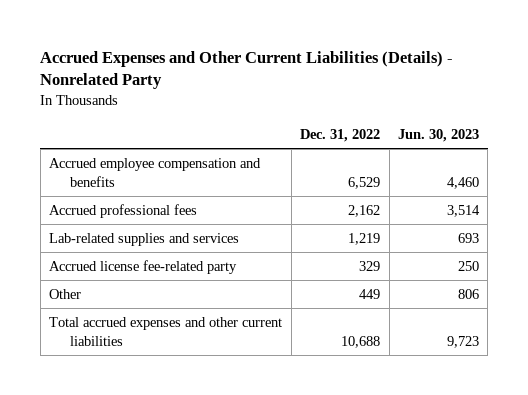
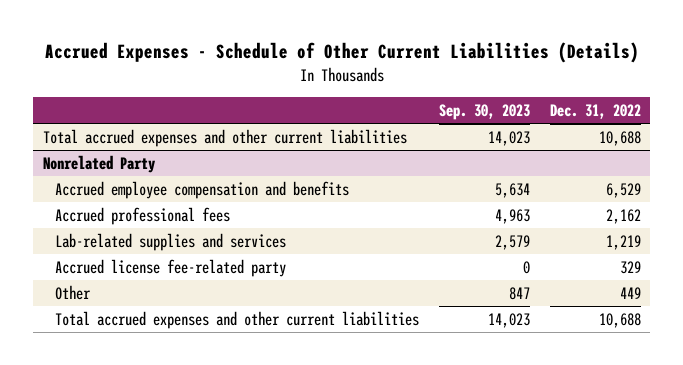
[40,50,454,90] Accrued Expenses and Other Current Liabilities (Details) - Nonrelated Party -> [44,42,639,64] Accrued Expenses - Schedule of Other Current Liabilities (Details)
[397,128,479,142] Jun. 30, 2023 -> none
none -> [438,104,530,121] Sep. 30, 2023
none -> [42,128,407,147] Total accrued expenses and other current liabilities
none -> [42,154,155,173] Nonrelated Party

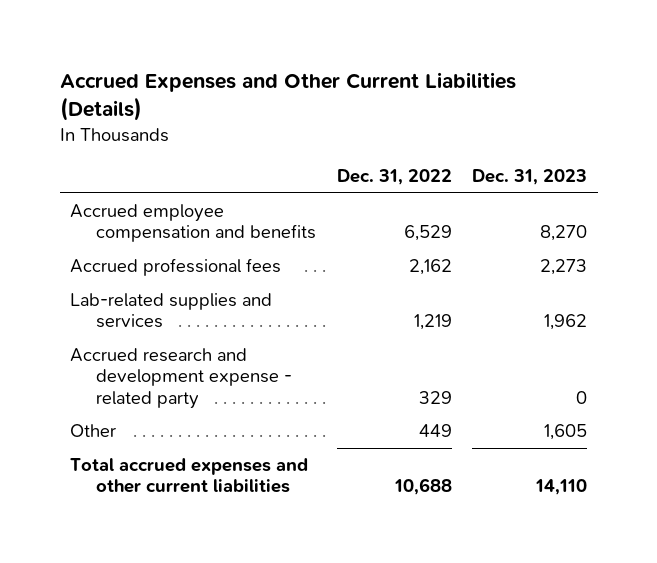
[44,42,639,64] Accrued Expenses - Schedule of Other Current Liabilities (Details) -> [59,72,516,122] Accrued Expenses and Other Current Liabilities (Details)
[438,104,530,121] Sep. 30, 2023 -> none
none -> [472,169,588,186] Dec. 31, 2023
[42,128,407,147] Total accrued expenses and other current liabilities -> none
[42,154,155,173] Nonrelated Party -> none
[54,258,286,277] Accrued license fee-related party -> [70,347,292,409] Accrued research and development expense - related party

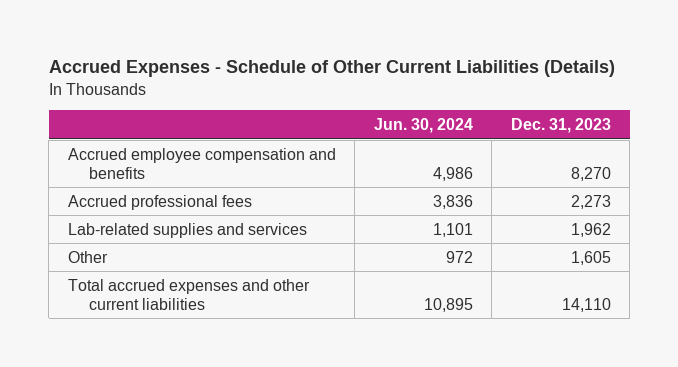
[59,72,516,122] Accrued Expenses and Other Current Liabilities (Details) -> [48,60,615,78] Accrued Expenses - Schedule of Other Current Liabilities (Details)
[336,169,452,186] Dec. 31, 2022 -> none
none -> [373,117,473,133] Jun. 30, 2024
[70,347,292,409] Accrued research and development expense - related party -> none

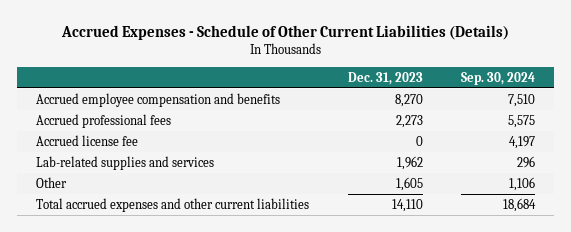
[373,117,473,133] Jun. 30, 2024 -> none
none -> [460,71,535,85] Sep. 30, 2024
none -> [36,134,139,146] Accrued license fee

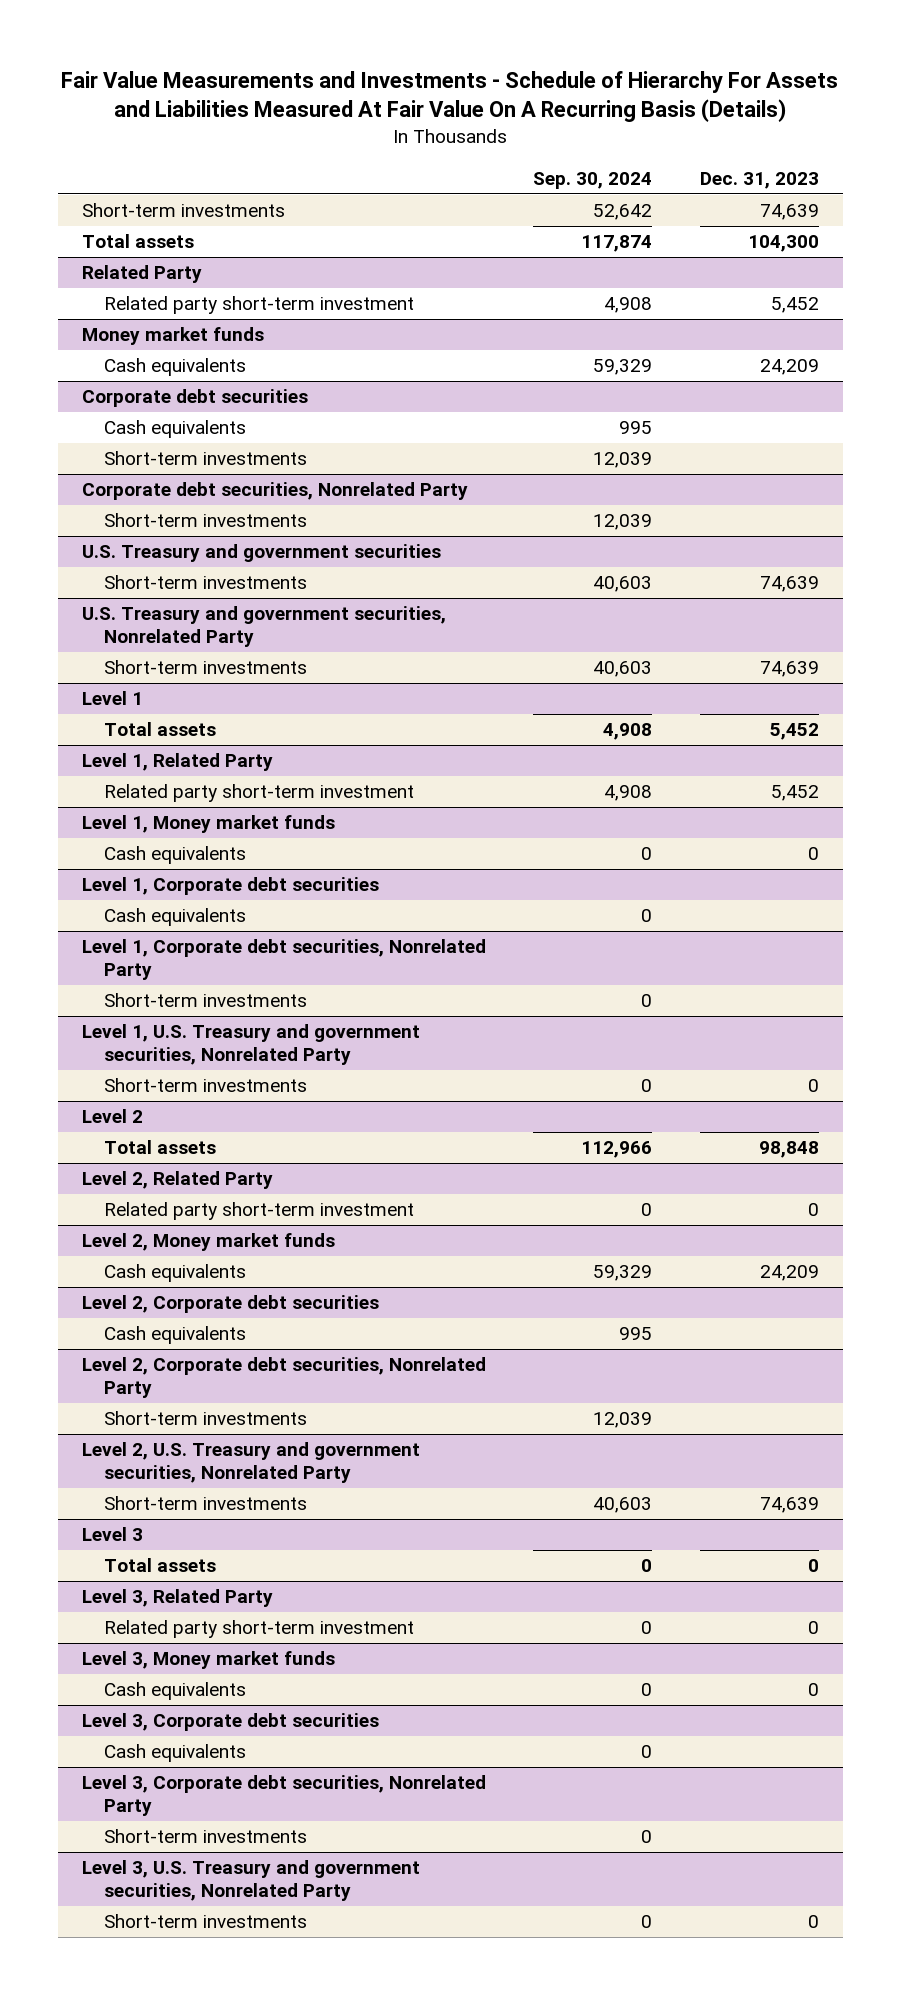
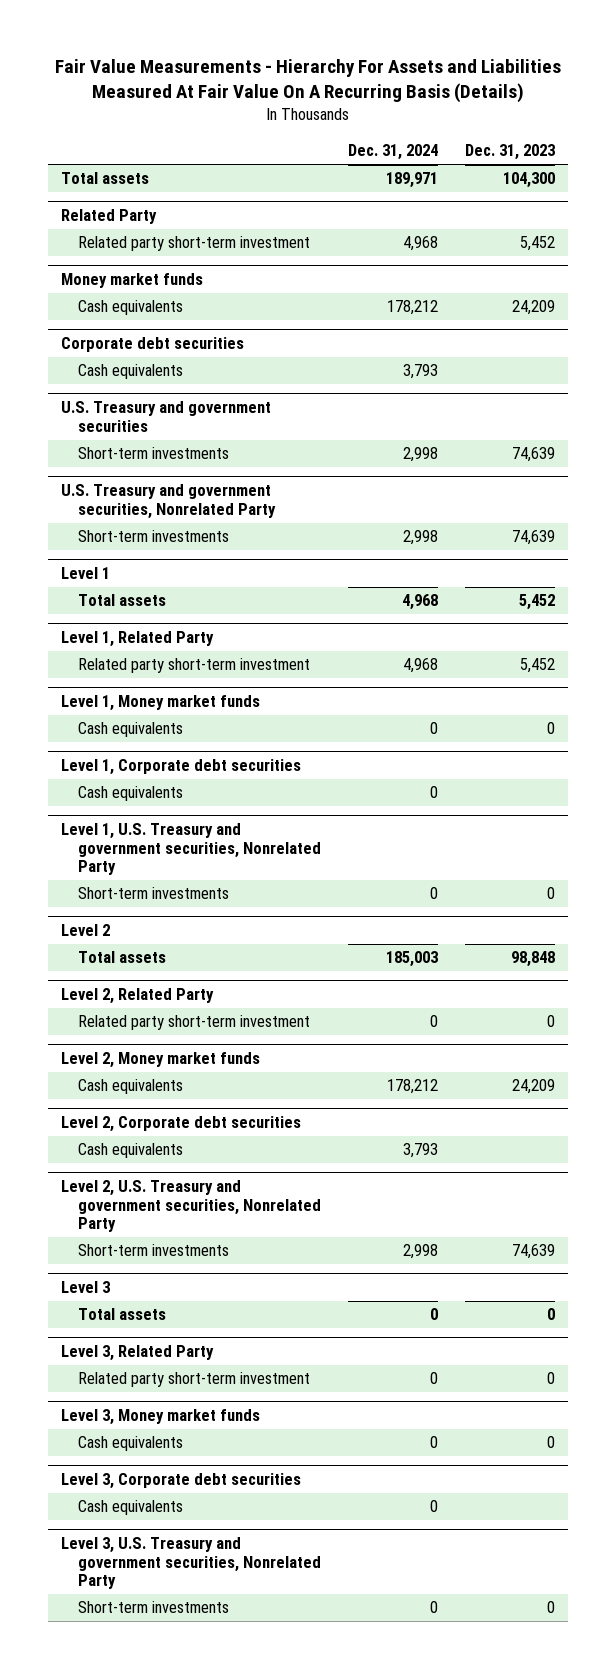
[61,70,839,123] Fair Value Measurements and Investments - Schedule of Hierarchy For Assets and Liabilities Measured At Fair Value On A Recurring Basis (Details) -> [54,58,561,104] Fair Value Measurements - Hierarchy For Assets and Liabilities Measured At Fair Value On A Recurring Basis (Details)
[533,171,653,189] Sep. 30, 2024 -> none
none -> [347,144,438,161] Dec. 31, 2024
[81,203,285,218] Short-term investments -> none
[104,451,308,466] Short-term investments -> none
[81,482,468,501] Corporate debt securities, Nonrelated Party -> none
[104,513,308,528] Short-term investments -> none
[81,939,486,980] Level 1, Corporate debt securities, Nonrelated Party -> none
[104,993,308,1008] Short-term investments -> none
[81,1357,486,1398] Level 2, Corporate debt securities, Nonrelated Party -> none
[104,1411,308,1426] Short-term investments -> none
[81,1775,486,1816] Level 3, Corporate debt securities, Nonrelated Party -> none
[104,1829,308,1844] Short-term investments -> none

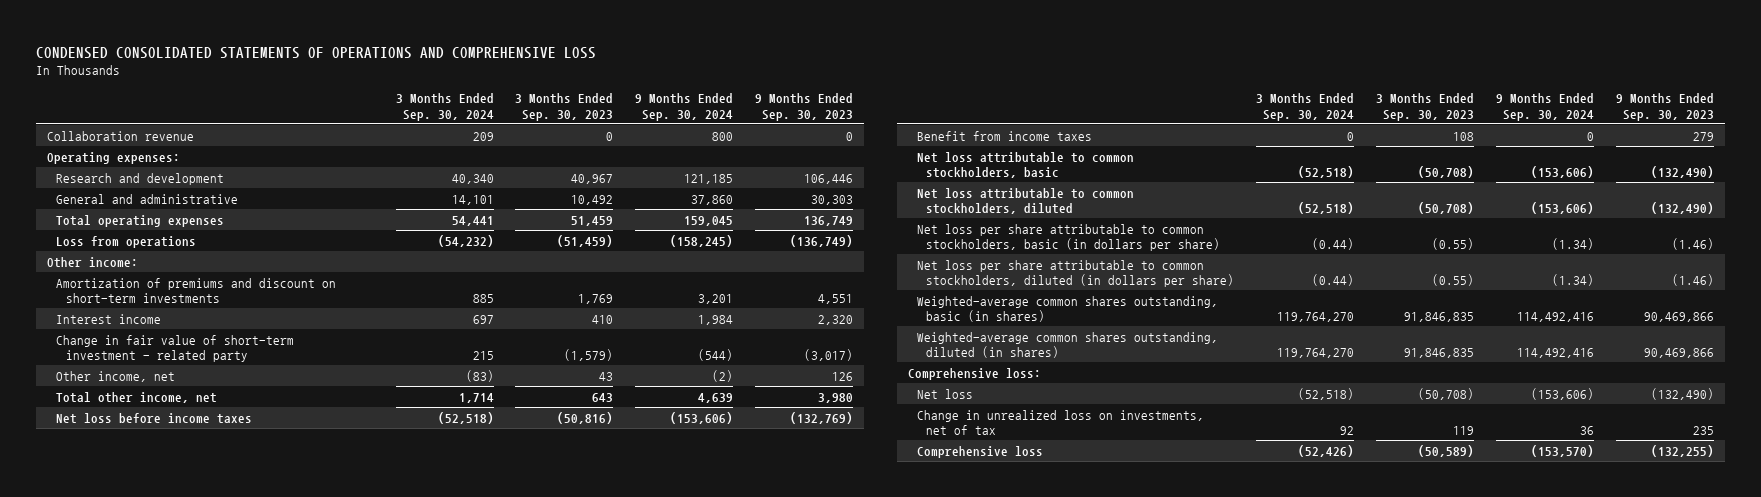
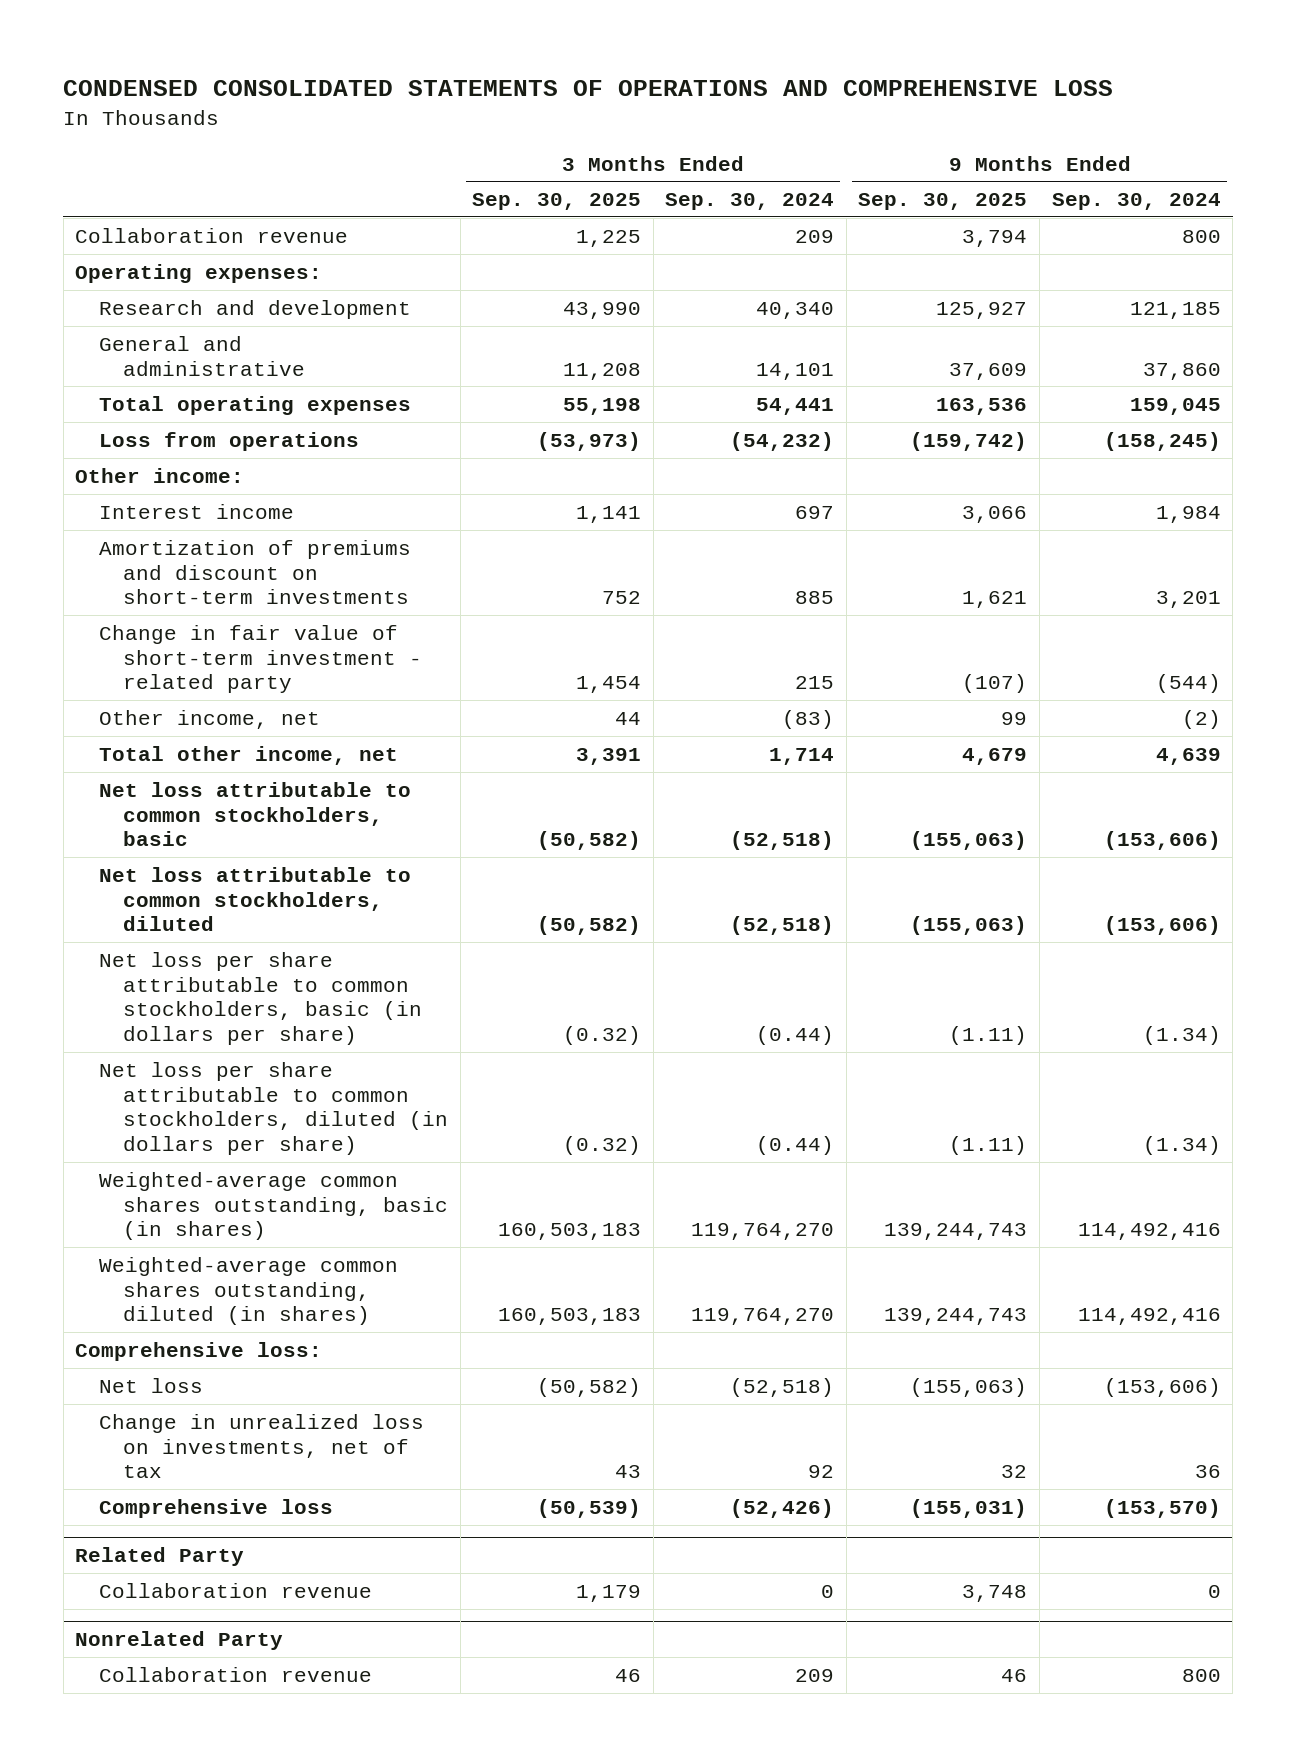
[515,93,614,121] 3 Months Ended Sep. 30, 2023 -> none
[755,93,854,121] 9 Months Ended Sep. 30, 2023 -> none
none -> [472,193,642,211] Sep. 30, 2025
none -> [858,193,1028,211] Sep. 30, 2025
[56,277,337,304] Amortization of premiums and discount on short-term investments -> [99,539,412,605] Amortization of premiums and discount on short-term investments
[56,412,253,424] Net loss before income taxes -> none
[917,130,1093,141] Benefit from income taxes -> none
none -> [75,1547,245,1567] Related Party
none -> [99,1582,373,1598] Collaboration revenue
none -> [75,1631,284,1651] Nonrelated Party
none -> [99,1666,373,1682] Collaboration revenue

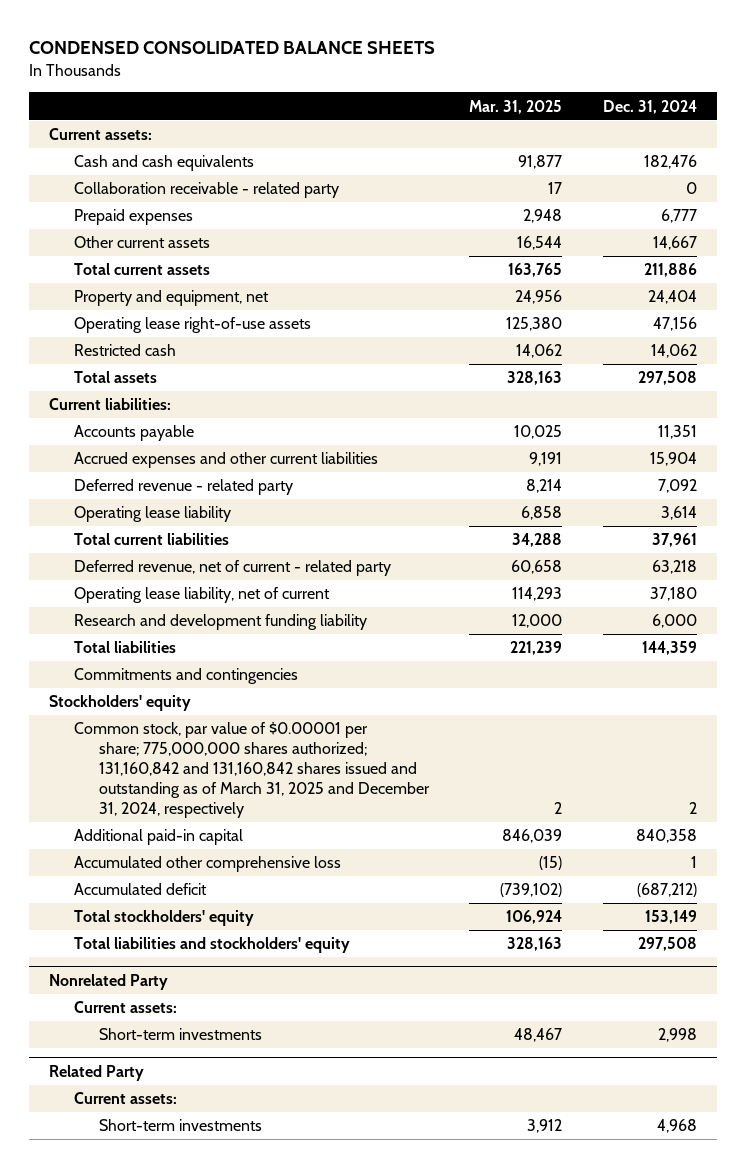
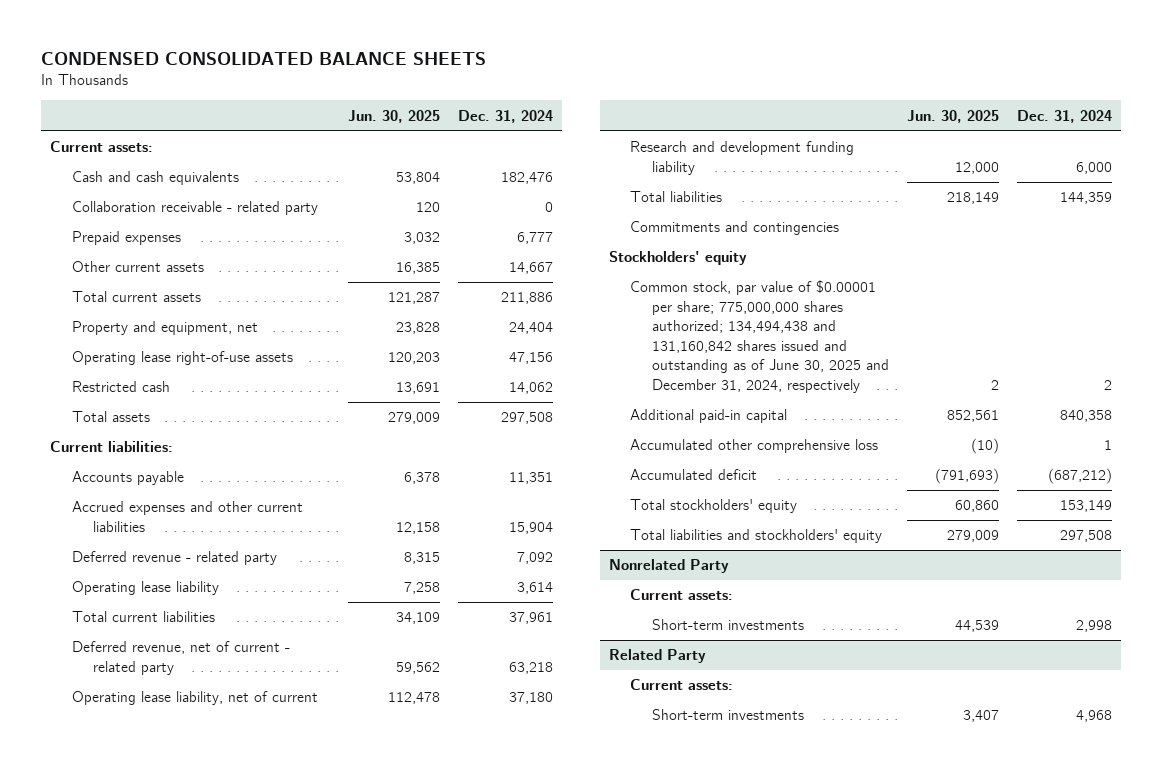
[469,99,563,114] Mar. 31, 2025 -> none
none -> [348,109,441,123] Jun. 30, 2025
[74,722,430,818] Common stock, par value of $0.00001 per share; 775,000,000 shares authorized; 131,160,842 and 131,160,842 shares issued and outstanding as of March 31, 2025 and December 31, 2024, respectively -> [630,280,889,393] Common stock, par value of $0.00001 per share; 775,000,000 shares authorized; 134,494,438 and 131,160,842 shares issued and outstanding as of June 30, 2025 and December 31, 2024, respectively

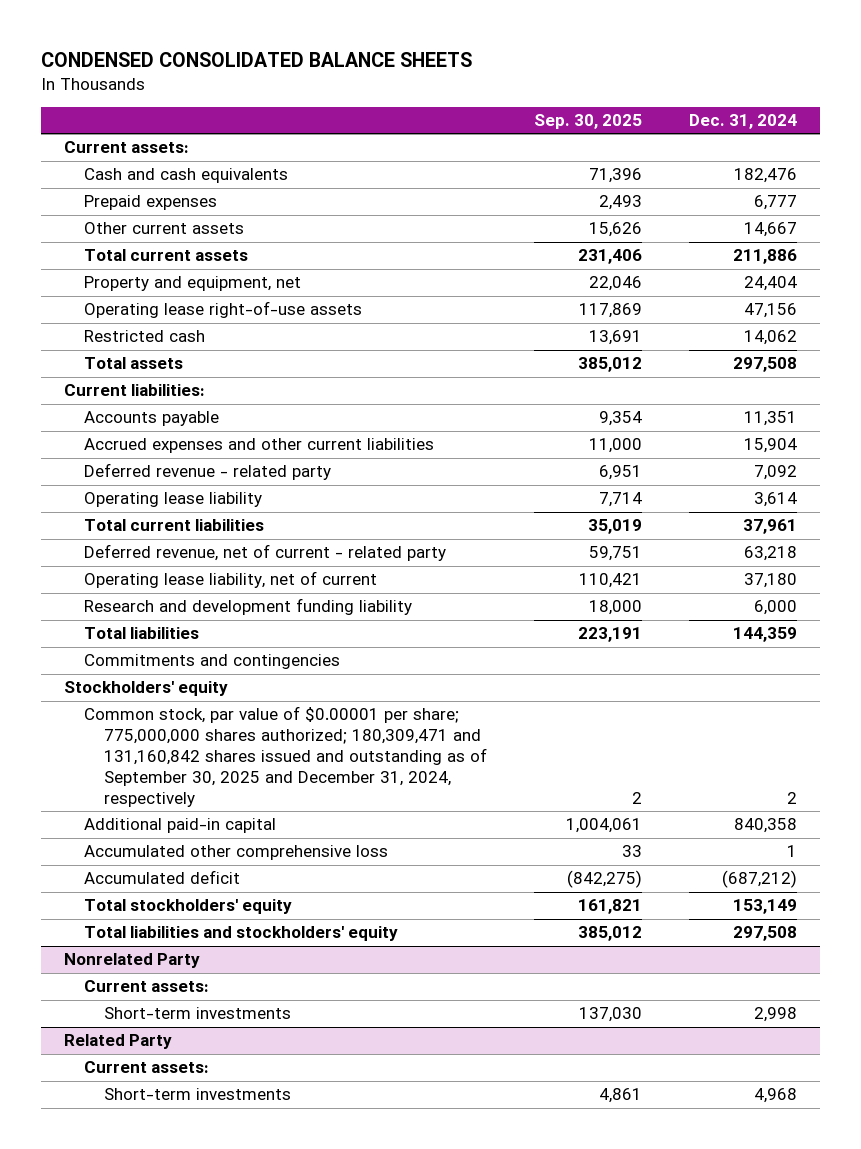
[348,109,441,123] Jun. 30, 2025 -> none
none -> [533,113,642,129] Sep. 30, 2025
[71,201,318,216] Collaboration receivable - related party -> none
[630,280,889,393] Common stock, par value of $0.00001 per share; 775,000,000 shares authorized; 134,494,438 and 131,160,842 shares issued and outstanding as of June 30, 2025 and December 31, 2024, respectively -> [84,706,488,807] Common stock, par value of $0.00001 per share; 775,000,000 shares authorized; 180,309,471 and 131,160,842 shares issued and outstanding as of September 30, 2025 and December 31, 2024, respectively

